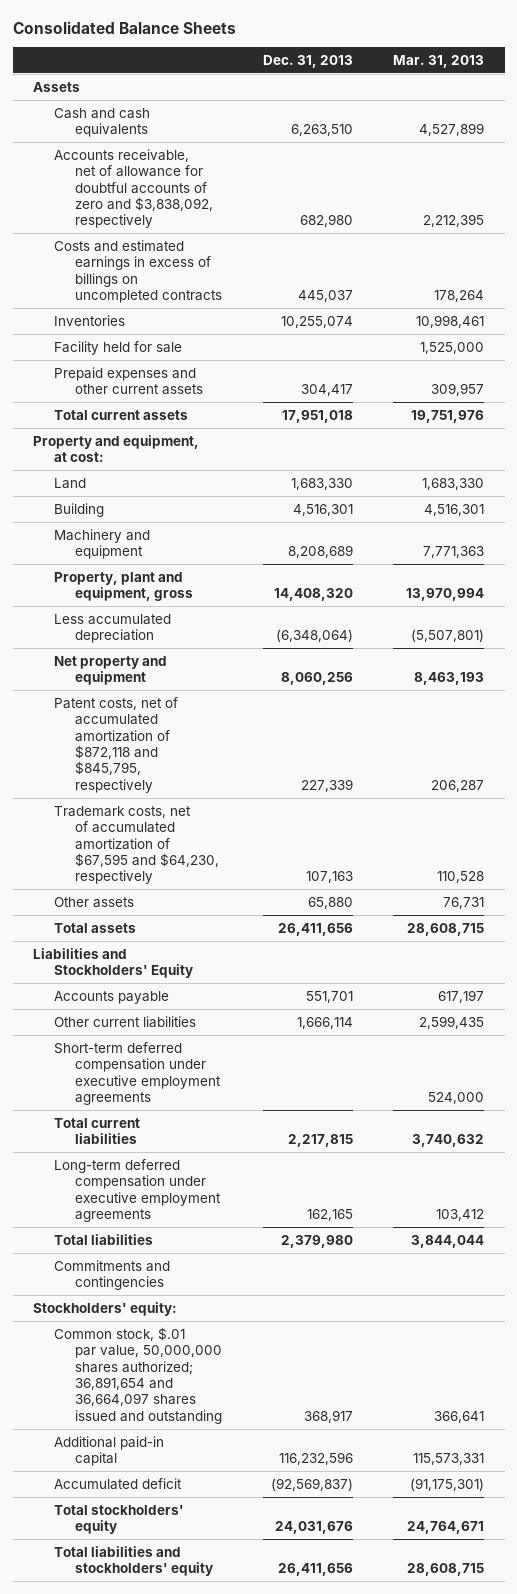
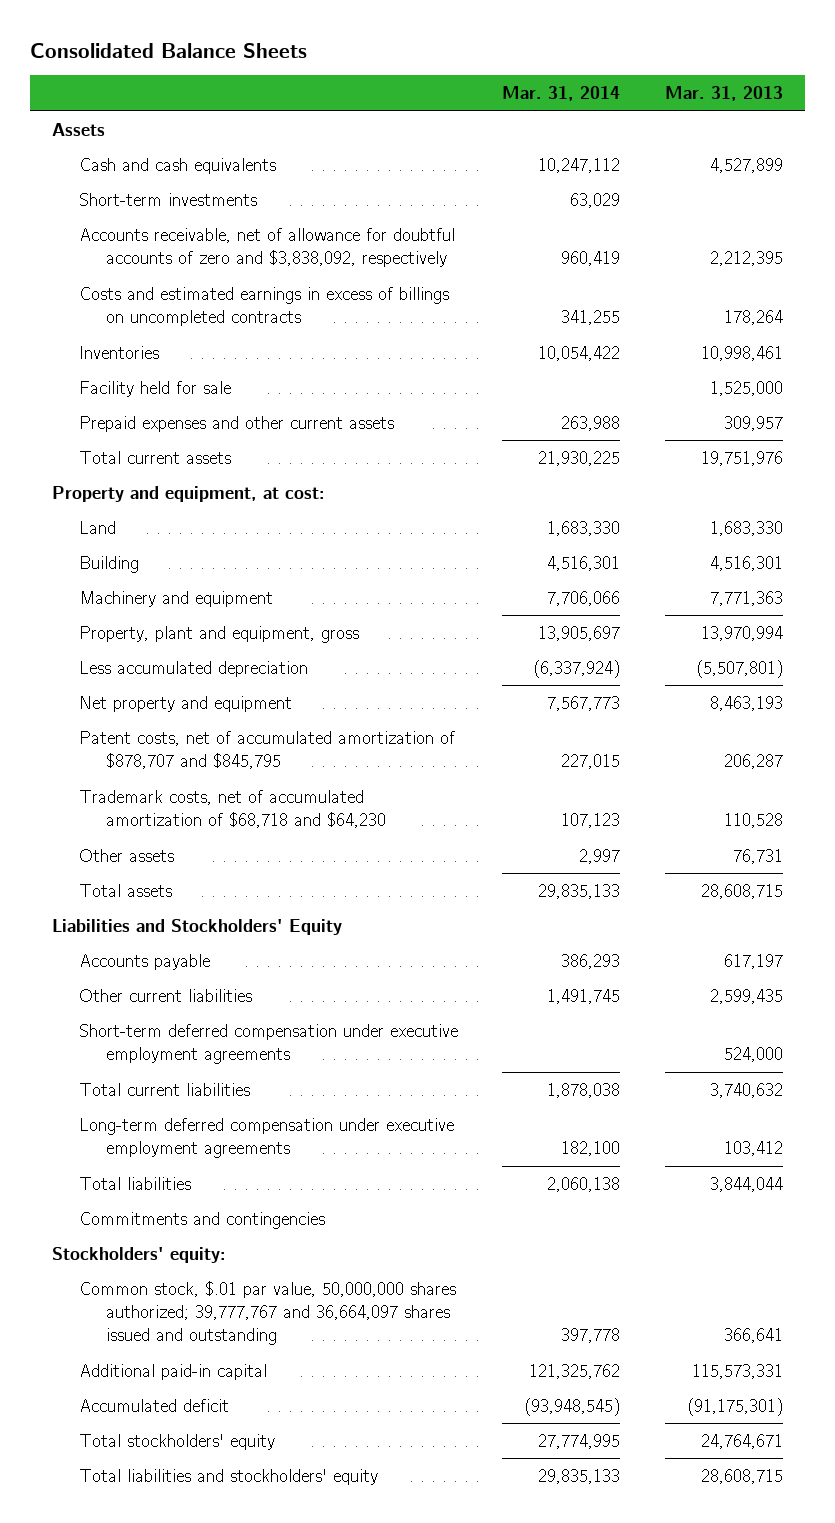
[262,55,353,69] Dec. 31, 2013 -> none
none -> [502,86,621,102] Mar. 31, 2014
none -> [79,192,258,206] Short-term investments
[53,696,178,793] Patent costs, net of accumulated amortization of $872,118 and $845,795, respectively -> [79,730,456,769] Patent costs, net of accumulated amortization of $878,707 and $845,795
[53,805,219,885] Trademark costs, net of accumulated amortization of $67,595 and $64,230, respectively -> [79,789,387,828] Trademark costs, net of accumulated amortization of $68,718 and $64,230
[53,1326,222,1424] Common stock, $.01 par value, 50,000,000 shares authorized; 36,891,654 and 36,664,097 shares issued and outstanding -> [79,1280,457,1345] Common stock, $.01 par value, 50,000,000 shares authorized; 39,777,767 and 36,664,097 shares issued and outstanding

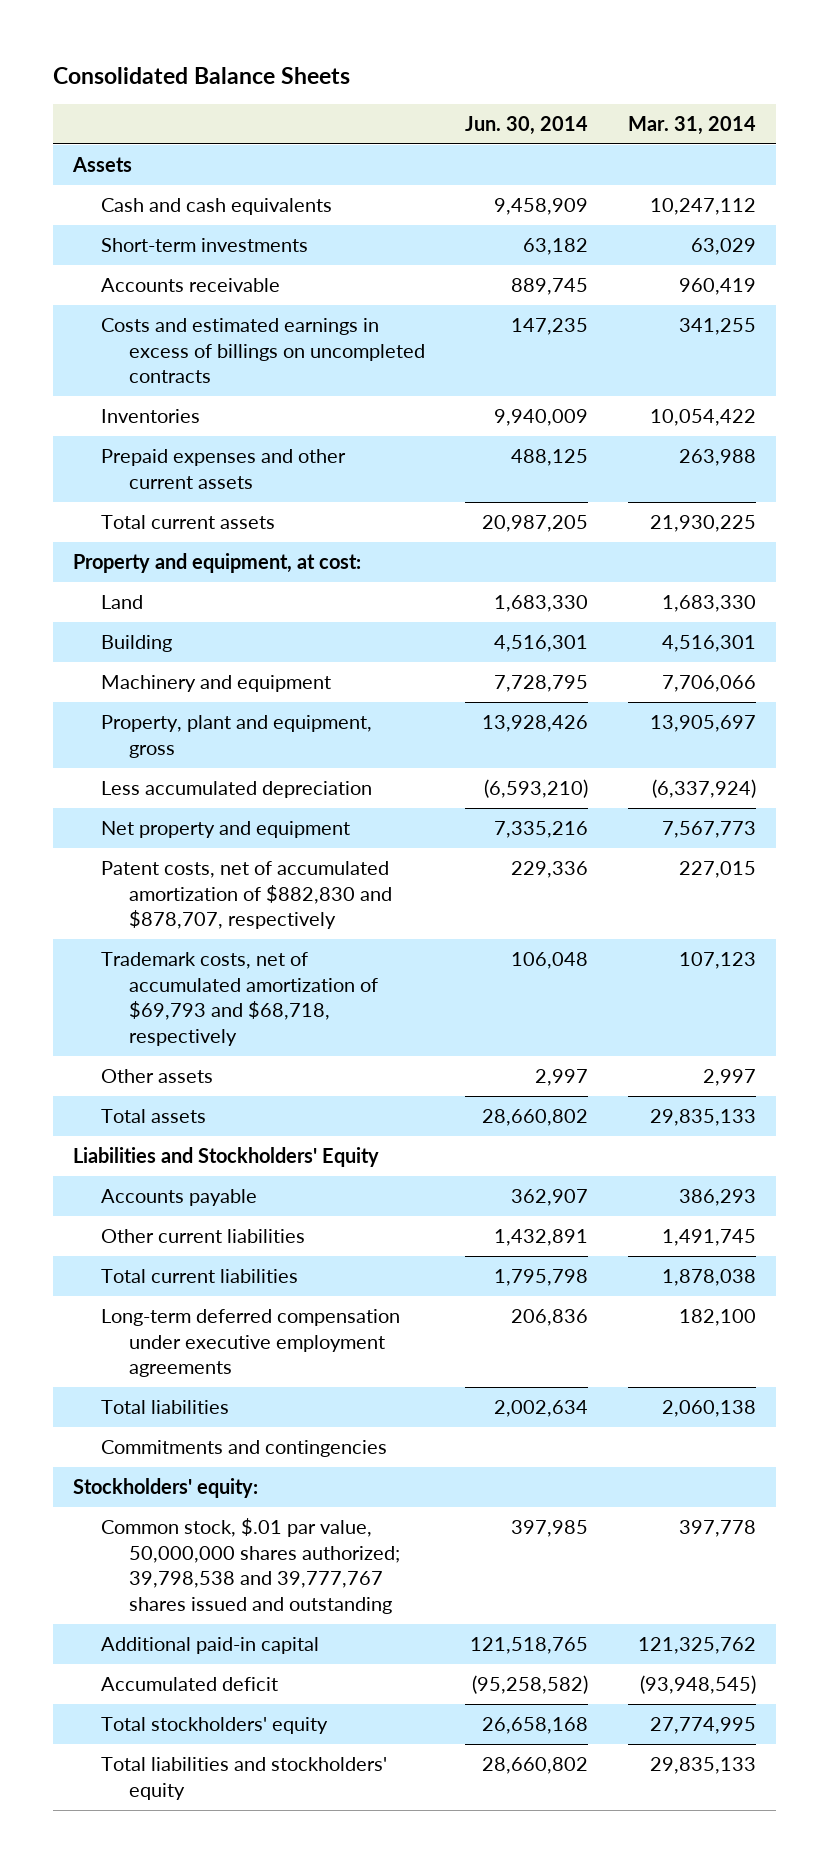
[664,86,783,102] Mar. 31, 2013 -> none
none -> [465,115,589,135] Jun. 30, 2014
[79,227,456,267] Accounts receivable, net of allowance for doubtful accounts of zero and $3,838,092, respectively -> [101,278,281,293] Accounts receivable
[79,380,232,397] Facility held for sale -> none
[79,730,456,769] Patent costs, net of accumulated amortization of $878,707 and $845,795 -> [101,861,393,930] Patent costs, net of accumulated amortization of $882,830 and $878,707, respectively
[79,789,387,828] Trademark costs, net of accumulated amortization of $68,718 and $64,230 -> [101,952,379,1046] Trademark costs, net of accumulated amortization of $69,793 and $68,718, respectively
[79,1023,459,1064] Short-term deferred compensation under executive employment agreements -> none
[79,1280,457,1345] Common stock, $.01 par value, 50,000,000 shares authorized; 39,777,767 and 36,664,097 shares issued and outstanding -> [101,1518,401,1614] Common stock, $.01 par value, 50,000,000 shares authorized; 39,798,538 and 39,777,767 shares issued and outstanding

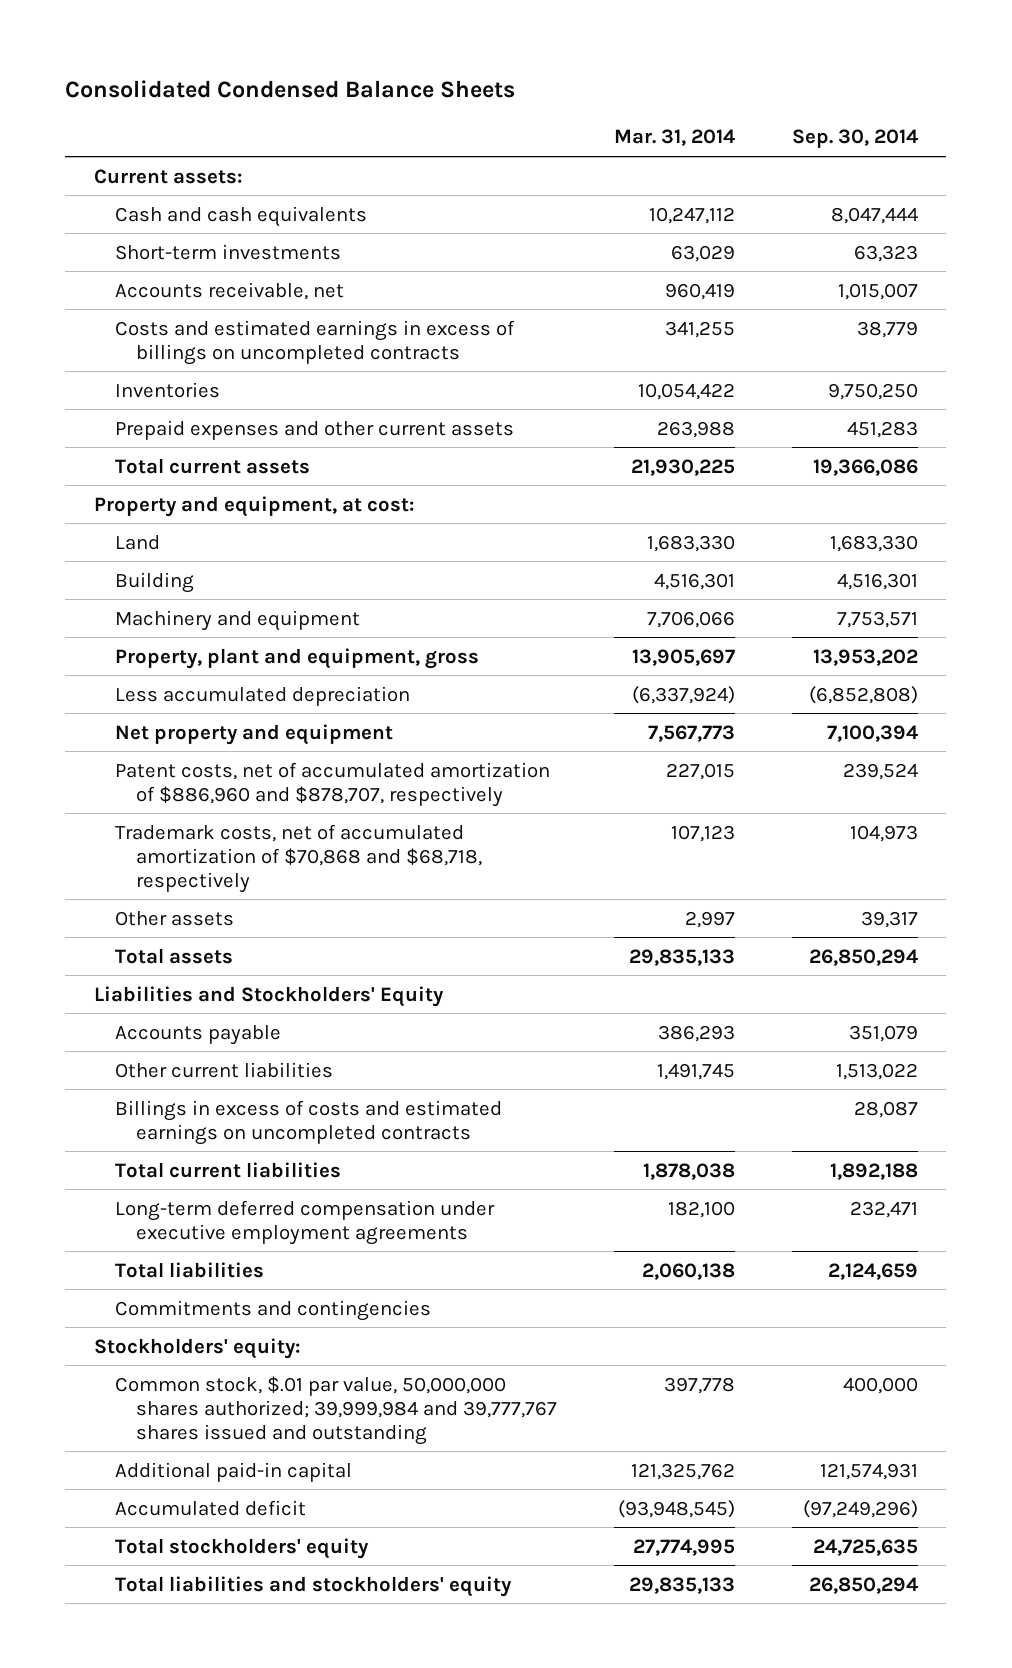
[52,66,350,84] Consolidated Balance Sheets -> [65,80,516,99] Consolidated Condensed Balance Sheets
[465,115,589,135] Jun. 30, 2014 -> none
none -> [791,129,918,149] Sep. 30, 2014
[71,157,132,173] Assets -> [93,168,243,184] Current assets:
[101,278,281,293] Accounts receivable -> [114,281,344,300] Accounts receivable, net
[101,861,393,930] Patent costs, net of accumulated amortization of $882,830 and $878,707, respectively -> [114,761,550,807] Patent costs, net of accumulated amortization of $886,960 and $878,707, respectively
[101,952,379,1046] Trademark costs, net of accumulated amortization of $69,793 and $68,718, respectively -> [114,823,483,893] Trademark costs, net of accumulated amortization of $70,868 and $68,718, respectively
none -> [114,1099,502,1145] Billings in excess of costs and estimated earnings on uncompleted contracts
[101,1518,401,1614] Common stock, $.01 par value, 50,000,000 shares authorized; 39,798,538 and 39,777,767 shares issued and outstanding -> [114,1375,558,1445] Common stock, $.01 par value, 50,000,000 shares authorized; 39,999,984 and 39,777,767 shares issued and outstanding

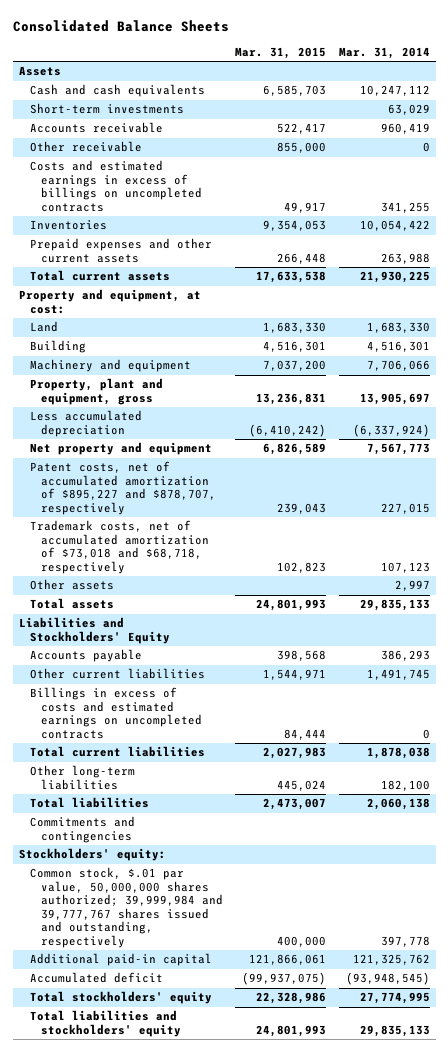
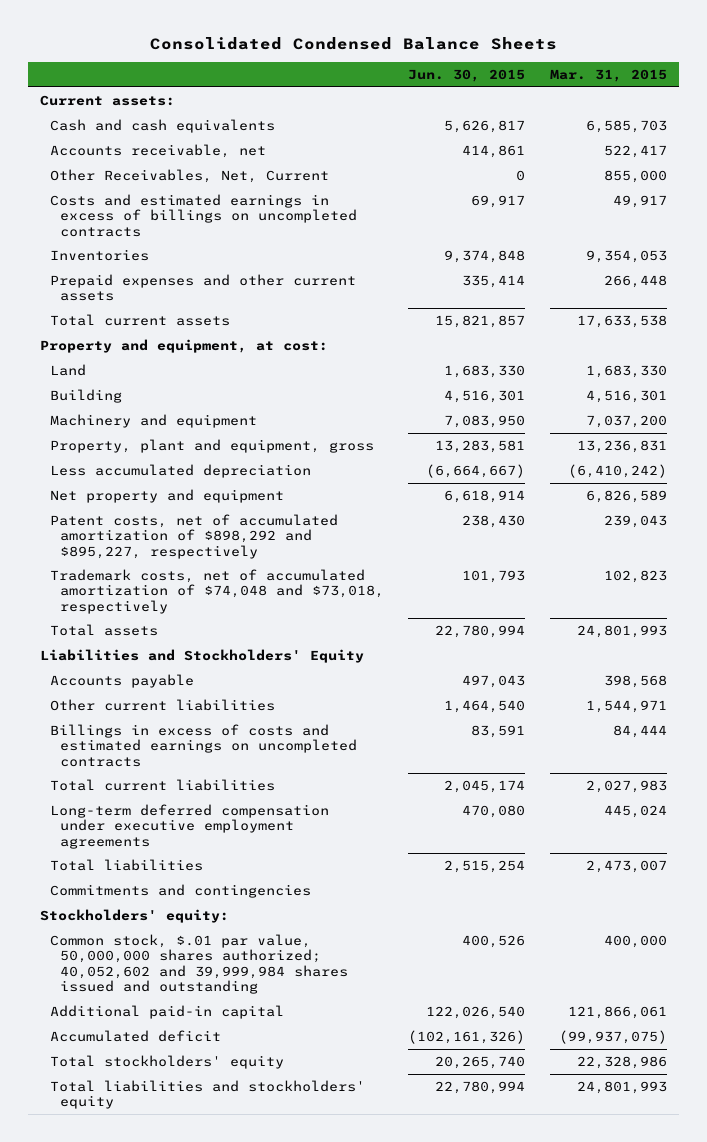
[12,19,229,32] Consolidated Balance Sheets -> [149,36,557,50] Consolidated Condensed Balance Sheets
[338,46,430,59] Mar. 31, 2014 -> none
none -> [408,68,526,82] Jun. 30, 2015
[18,66,61,77] Assets -> [40,94,176,106] Current assets:
[29,103,184,115] Short-term investments -> none
[29,122,163,134] Accounts receivable -> [50,143,267,158] Accounts receivable, net
[29,141,142,153] Other receivable -> [50,168,330,183] Other Receivables, Net, Current
[29,579,114,591] Other assets -> none
[29,461,217,515] Patent costs, net of accumulated amortization of $895,227 and $878,707, respectively -> [50,513,339,559] Patent costs, net of accumulated amortization of $898,292 and $895,227, respectively
[29,520,210,574] Trademark costs, net of accumulated amortization of $73,018 and $68,718, respectively -> [50,568,385,614] Trademark costs, net of accumulated amortization of $74,048 and $73,018, respectively
[29,765,135,790] Other long-term liabilities -> [50,803,330,849] Long-term deferred compensation under executive employment agreements
[29,867,224,948] Common stock, $.01 par value, 50,000,000 shares authorized; 39,999,984 and 39,777,767 shares issued and outstanding, respectively -> [50,933,349,995] Common stock, $.01 par value, 50,000,000 shares authorized; 40,052,602 and 39,999,984 shares issued and outstanding

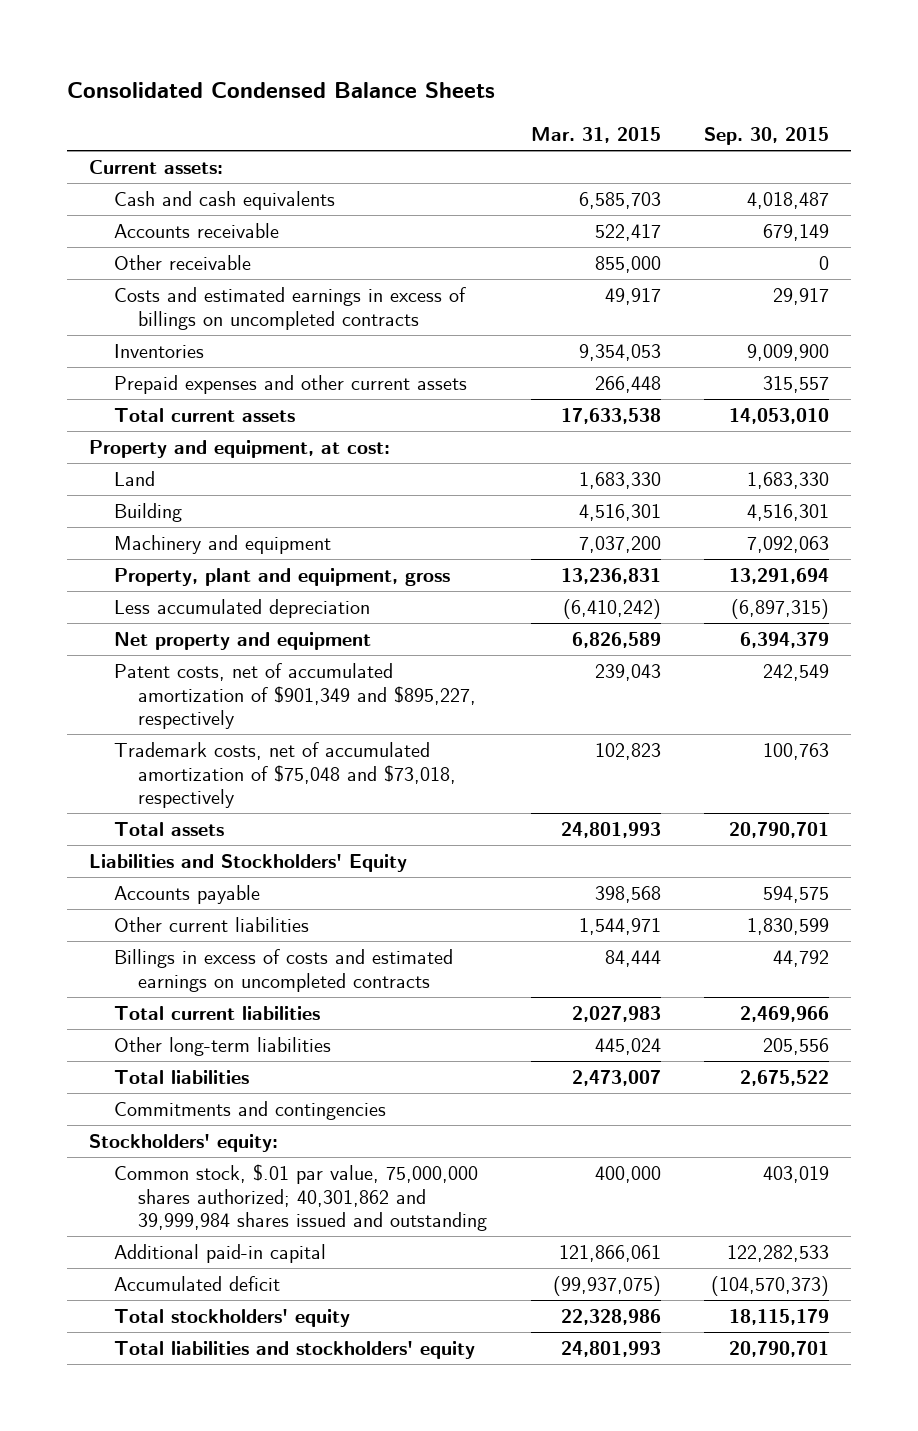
[408,68,526,82] Jun. 30, 2015 -> none
none -> [704,127,830,146] Sep. 30, 2015
[50,143,267,158] Accounts receivable, net -> [113,223,279,239] Accounts receivable
[50,168,330,183] Other Receivables, Net, Current -> [113,255,251,271] Other receivable
[50,513,339,559] Patent costs, net of accumulated amortization of $898,292 and $895,227, respectively -> [113,663,477,730] Patent costs, net of accumulated amortization of $901,349 and $895,227, respectively
[50,568,385,614] Trademark costs, net of accumulated amortization of $74,048 and $73,018, respectively -> [113,742,457,809] Trademark costs, net of accumulated amortization of $75,048 and $73,018, respectively
[50,803,330,849] Long-term deferred compensation under executive employment agreements -> [113,1037,331,1057] Other long-term liabilities
[50,933,349,995] Common stock, $.01 par value, 50,000,000 shares authorized; 40,052,602 and 39,999,984 shares issued and outstanding -> [113,1164,488,1232] Common stock, $.01 par value, 75,000,000 shares authorized; 40,301,862 and 39,999,984 shares issued and outstanding

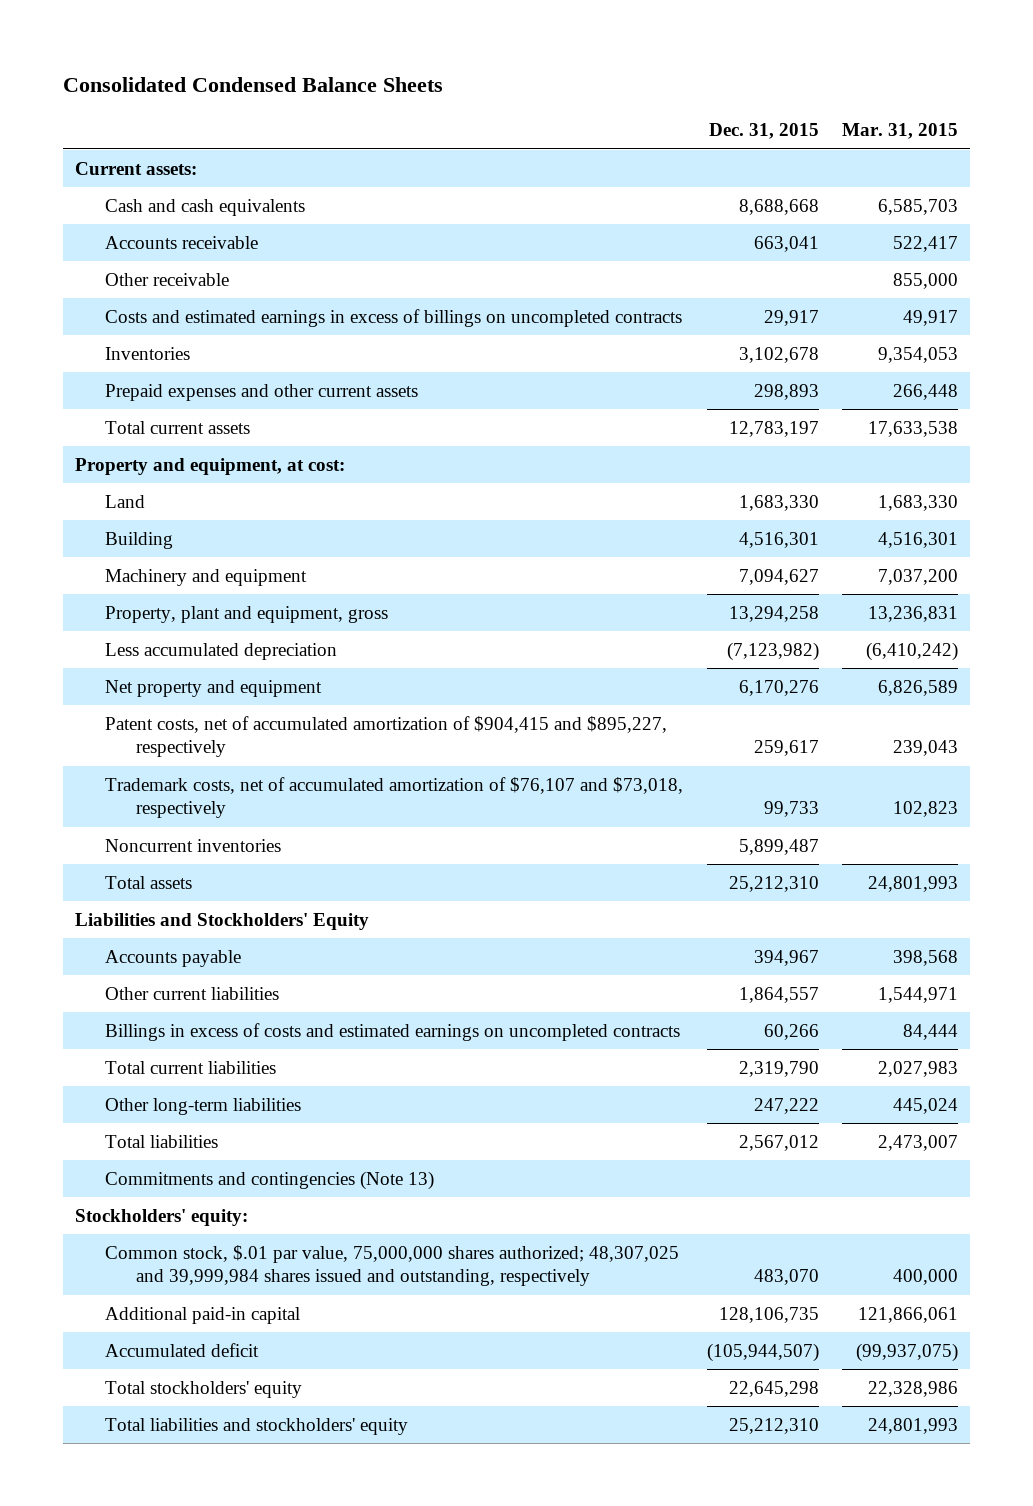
[704,127,830,146] Sep. 30, 2015 -> none
none -> [708,123,819,140] Dec. 31, 2015
[113,663,477,730] Patent costs, net of accumulated amortization of $901,349 and $895,227, respectively -> [105,715,668,758] Patent costs, net of accumulated amortization of $904,415 and $895,227, respectively
[113,742,457,809] Trademark costs, net of accumulated amortization of $75,048 and $73,018, respectively -> [105,776,684,819] Trademark costs, net of accumulated amortization of $76,107 and $73,018, respectively
none -> [105,838,282,852] Noncurrent inventories
[113,1101,386,1121] Commitments and contingencies -> [105,1170,435,1190] Commitments and contingencies (Note 13)
[113,1164,488,1232] Common stock, $.01 par value, 75,000,000 shares authorized; 40,301,862 and 39,999,984 shares issued and outstanding -> [105,1244,680,1287] Common stock, $.01 par value, 75,000,000 shares authorized; 48,307,025 and 39,999,984 shares issued and outstanding, respectively

